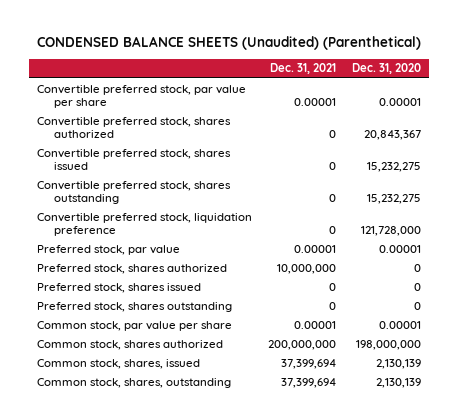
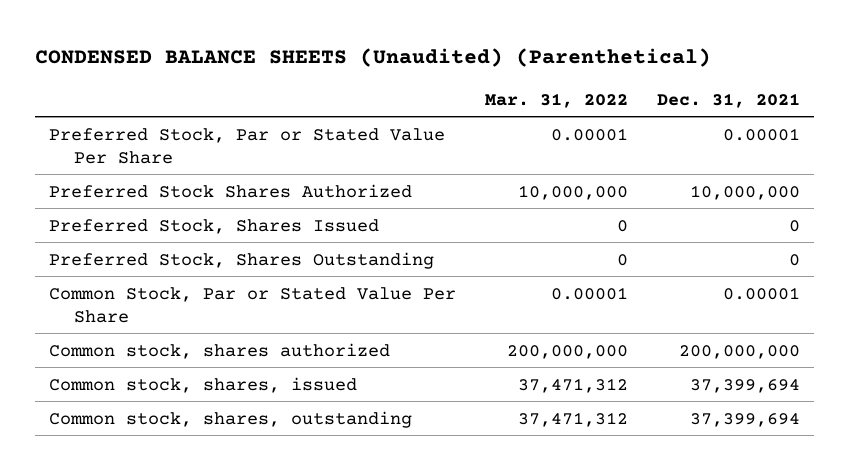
[351,63,421,75] Dec. 31, 2020 -> none
none -> [484,92,628,108] Mar. 31, 2022
[37,84,247,108] Convertible preferred stock, par value per share -> none
[37,116,232,138] Convertible preferred stock, shares authorized -> none
[37,148,232,170] Convertible preferred stock, shares issued -> none
[37,180,232,204] Convertible preferred stock, shares outstanding -> none
[37,212,253,236] Convertible preferred stock, liquidation preference -> none
[37,244,181,255] Preferred stock, par value -> [49,127,446,164] Preferred Stock, Par or Stated Value Per Share
[37,263,228,274] Preferred stock, shares authorized -> [49,183,413,198] Preferred Stock Shares Authorized
[37,282,202,293] Preferred stock, shares issued -> [49,218,380,234] Preferred Stock, Shares Issued
[37,301,233,312] Preferred stock, shares outstanding -> [49,251,435,269] Preferred Stock, Shares Outstanding
[37,320,233,331] Common stock, par value per share -> [49,286,457,323] Common Stock, Par or Stated Value Per Share

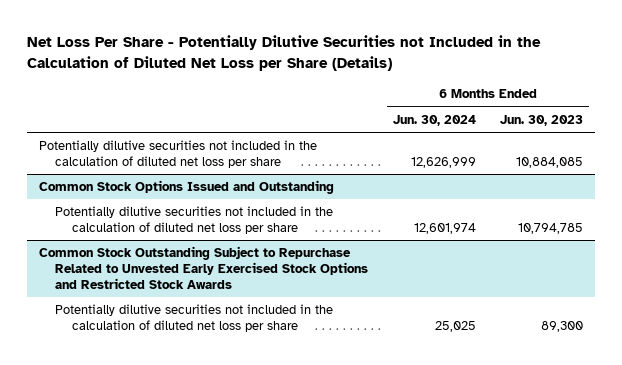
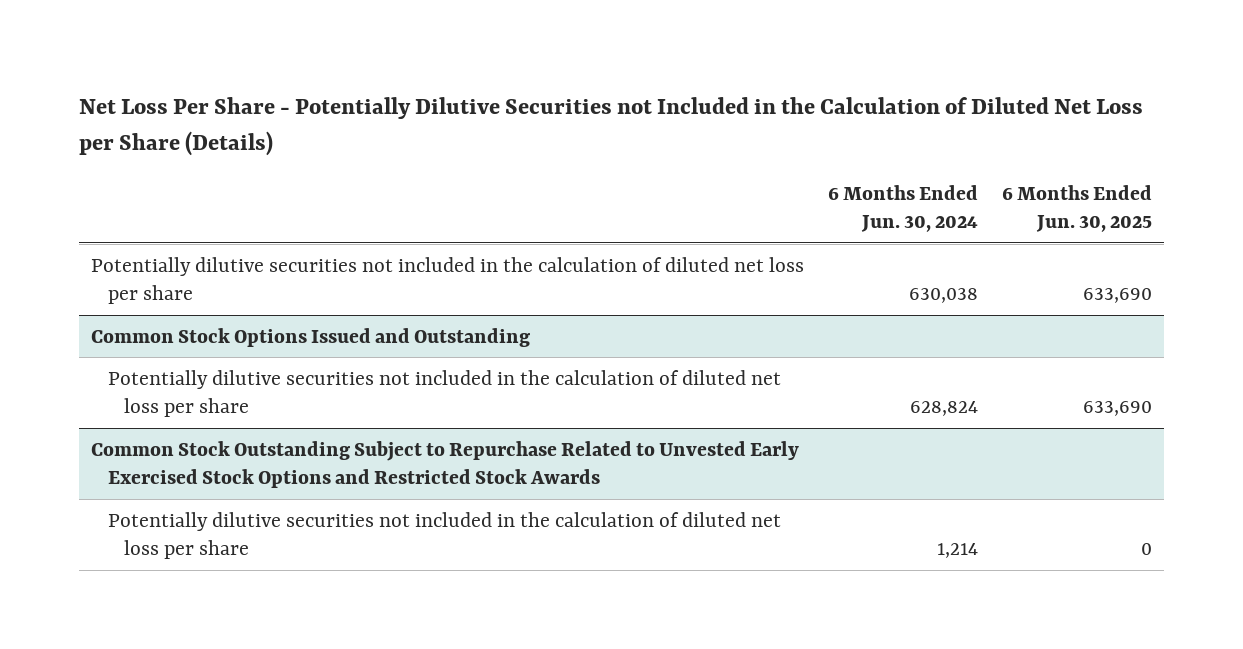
[499,114,583,126] Jun. 30, 2023 -> none
none -> [1002,185,1153,233] 6 Months Ended Jun. 30, 2025
[410,156,476,168] 12,626,999 -> [909,287,979,303] 630,038
[413,222,476,234] 12,601,974 -> [910,400,979,416] 628,824
[434,320,476,332] 25,025 -> [937,542,979,558] 1,214

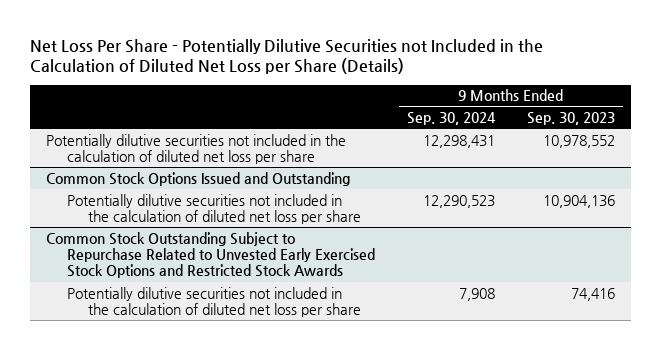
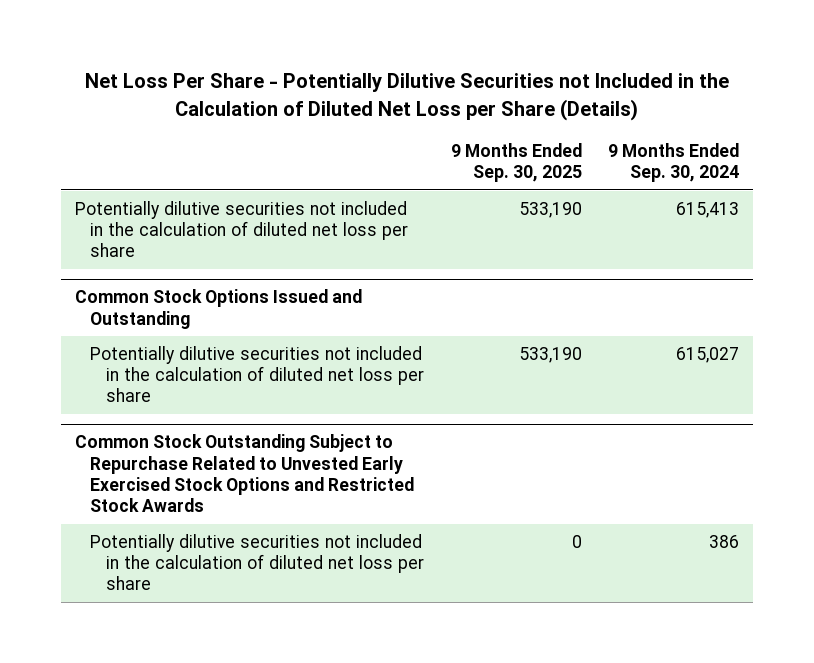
[526,112,615,126] Sep. 30, 2023 -> none
none -> [450,142,582,183] 9 Months Ended Sep. 30, 2025
[422,134,495,148] 12,298,431 -> [676,201,740,218] 615,413
[422,194,495,208] 12,290,523 -> [676,346,740,363] 615,027
[458,287,495,301] 7,908 -> [709,534,740,548] 386

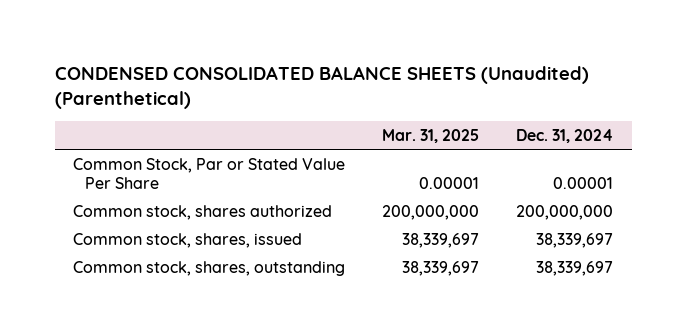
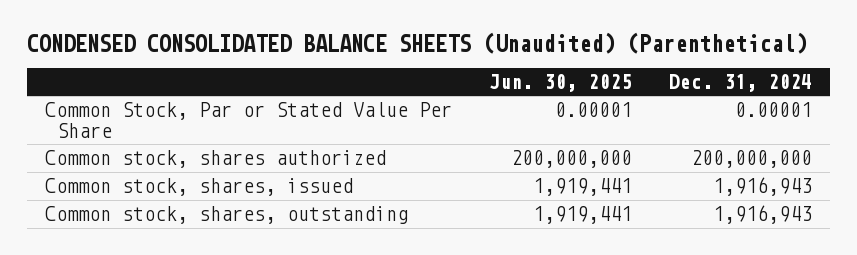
[382,129,480,144] Mar. 31, 2025 -> none
none -> [489,74,633,93] Jun. 30, 2025
[536,232,614,248] 38,339,697 -> [712,177,812,197] 1,916,943
[536,260,614,276] 38,339,697 -> [712,205,812,225] 1,916,943

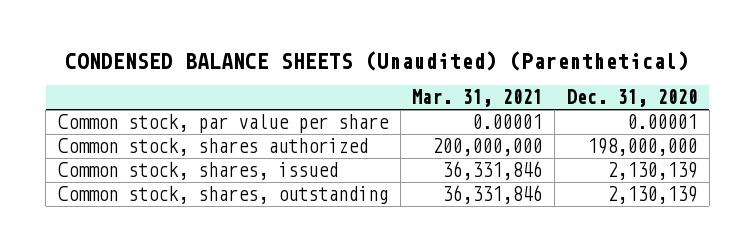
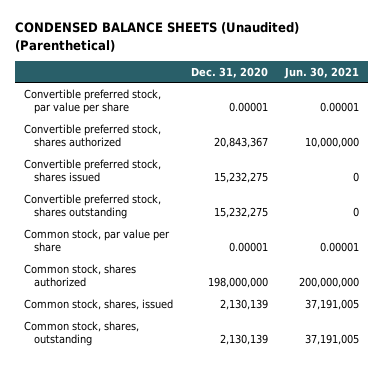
[412,88,543,107] Mar. 31, 2021 -> none
none -> [284,66,360,79] Jun. 30, 2021
none -> [24,88,162,114] Convertible preferred stock, par value per share
none -> [24,123,162,147] Convertible preferred stock, shares authorized
none -> [24,158,162,182] Convertible preferred stock, shares issued
none -> [24,193,162,219] Convertible preferred stock, shares outstanding

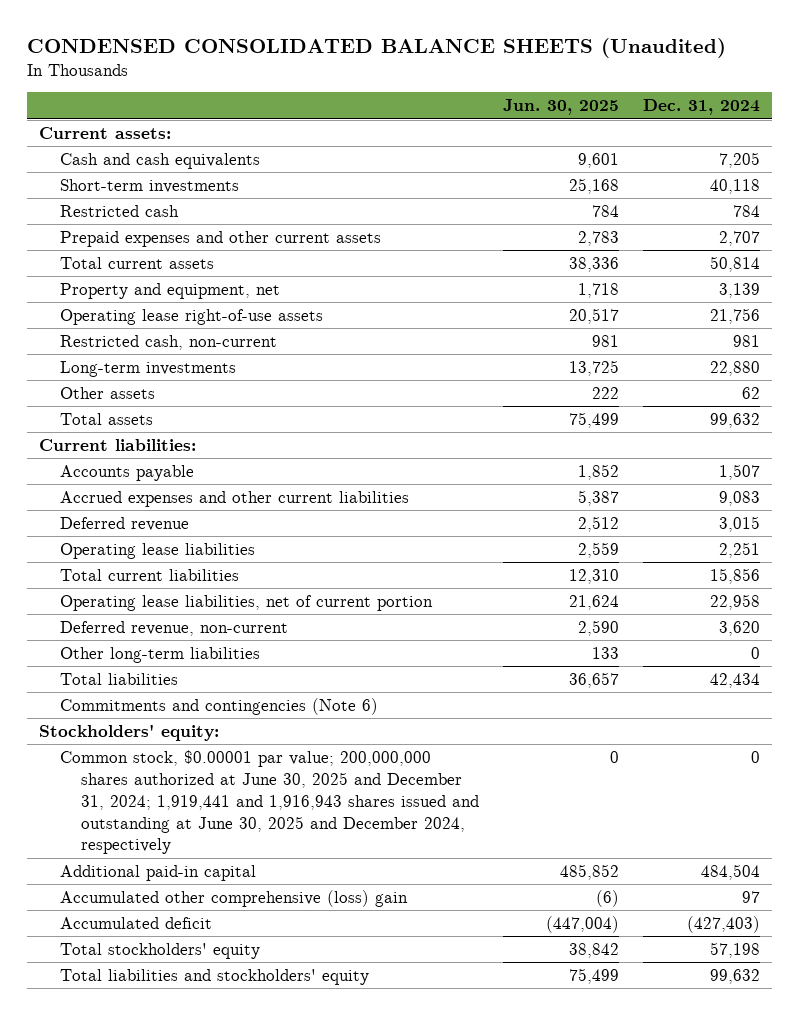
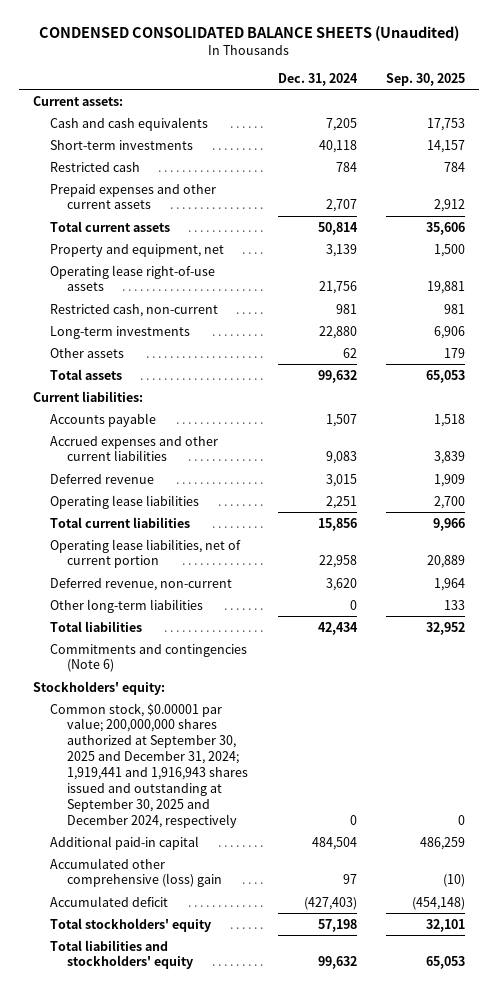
[503,99,620,116] Jun. 30, 2025 -> none
none -> [385,72,465,86] Sep. 30, 2025
[59,749,480,855] Common stock, $0.00001 par value; 200,000,000 shares authorized at June 30, 2025 and December 31, 2024; 1,919,441 and 1,916,943 shares issued and outstanding at June 30, 2025 and December 2024, respectively -> [50,702,249,828] Common stock, $0.00001 par value; 200,000,000 shares authorized at September 30, 2025 and December 31, 2024; 1,919,441 and 1,916,943 shares issued and outstanding at September 30, 2025 and December 2024, respectively

